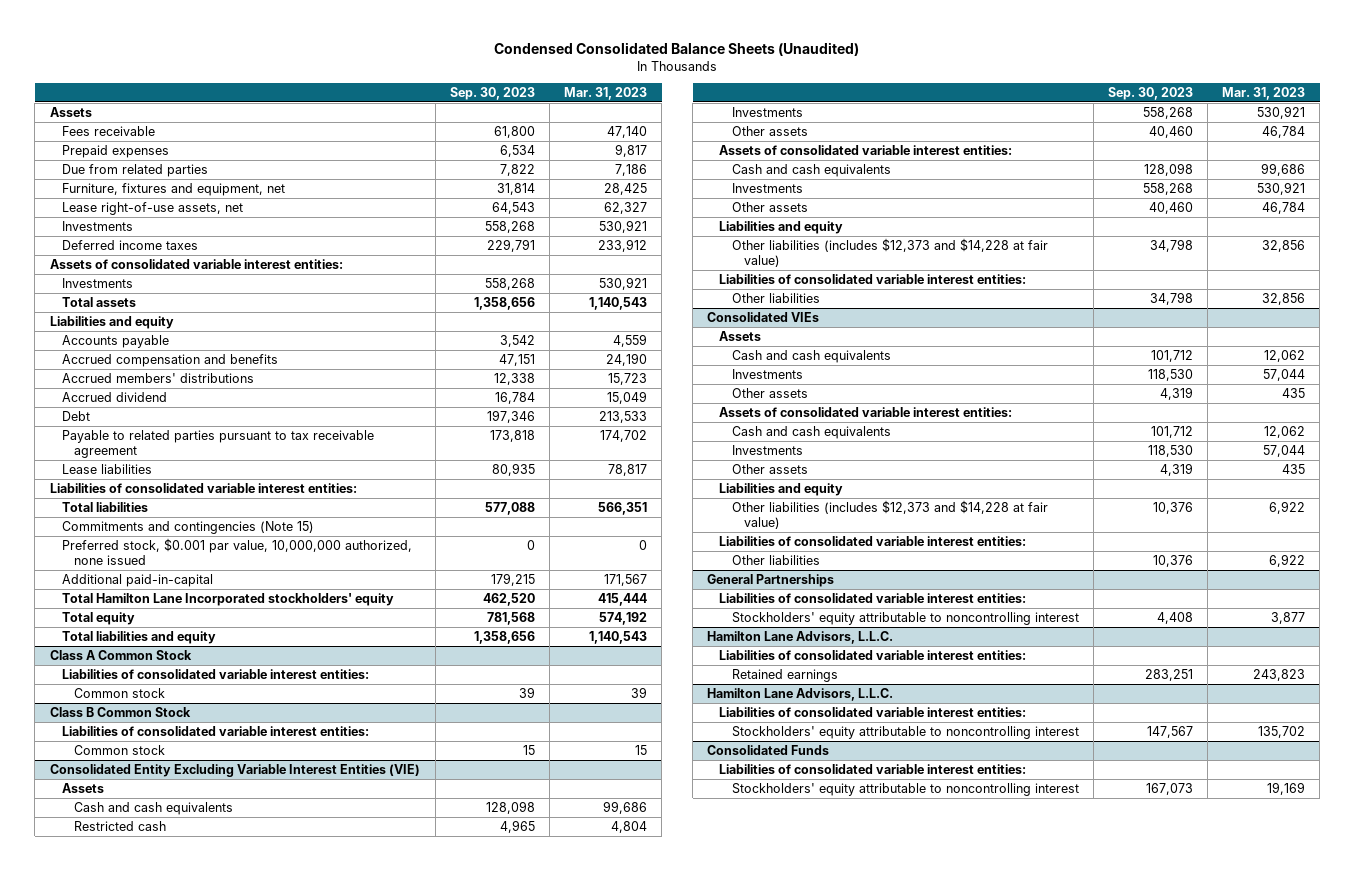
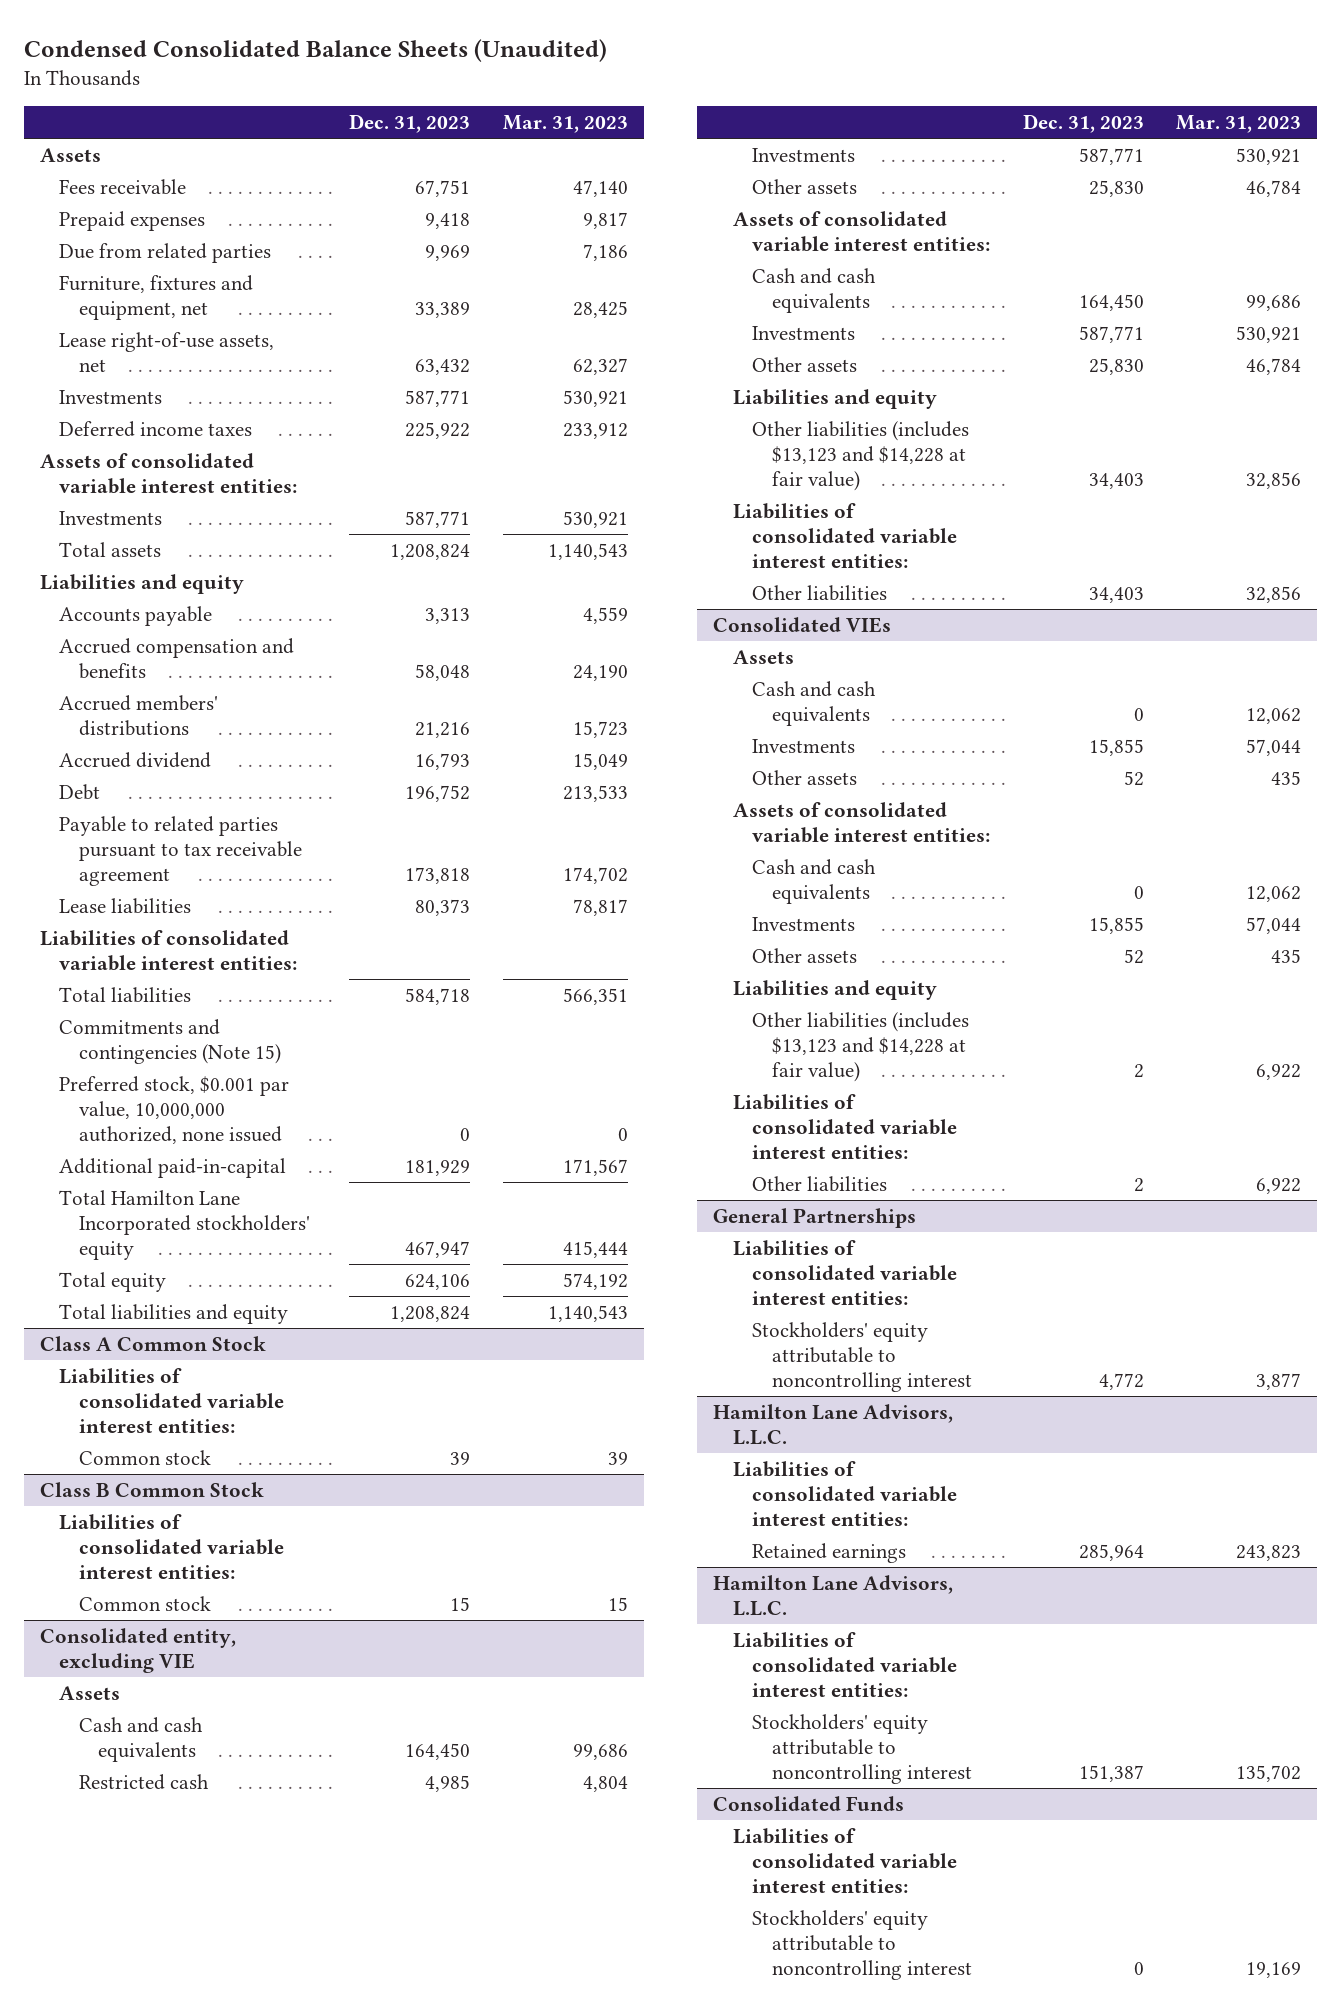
[450,86,536,100] Sep. 30, 2023 -> none
none -> [349,114,471,134] Dec. 31, 2023
[49,763,420,777] Consolidated Entity Excluding Variable Interest Entities (VIE) -> [40,1627,237,1673] Consolidated entity, excluding VIE
[731,237,1048,268] Other liabilities (includes $12,373 and $14,228 at fair value) -> [752,420,970,491] Other liabilities (includes $13,123 and $14,228 at fair value)
[731,499,1048,530] Other liabilities (includes $12,373 and $14,228 at fair value) -> [752,1011,970,1082] Other liabilities (includes $13,123 and $14,228 at fair value)

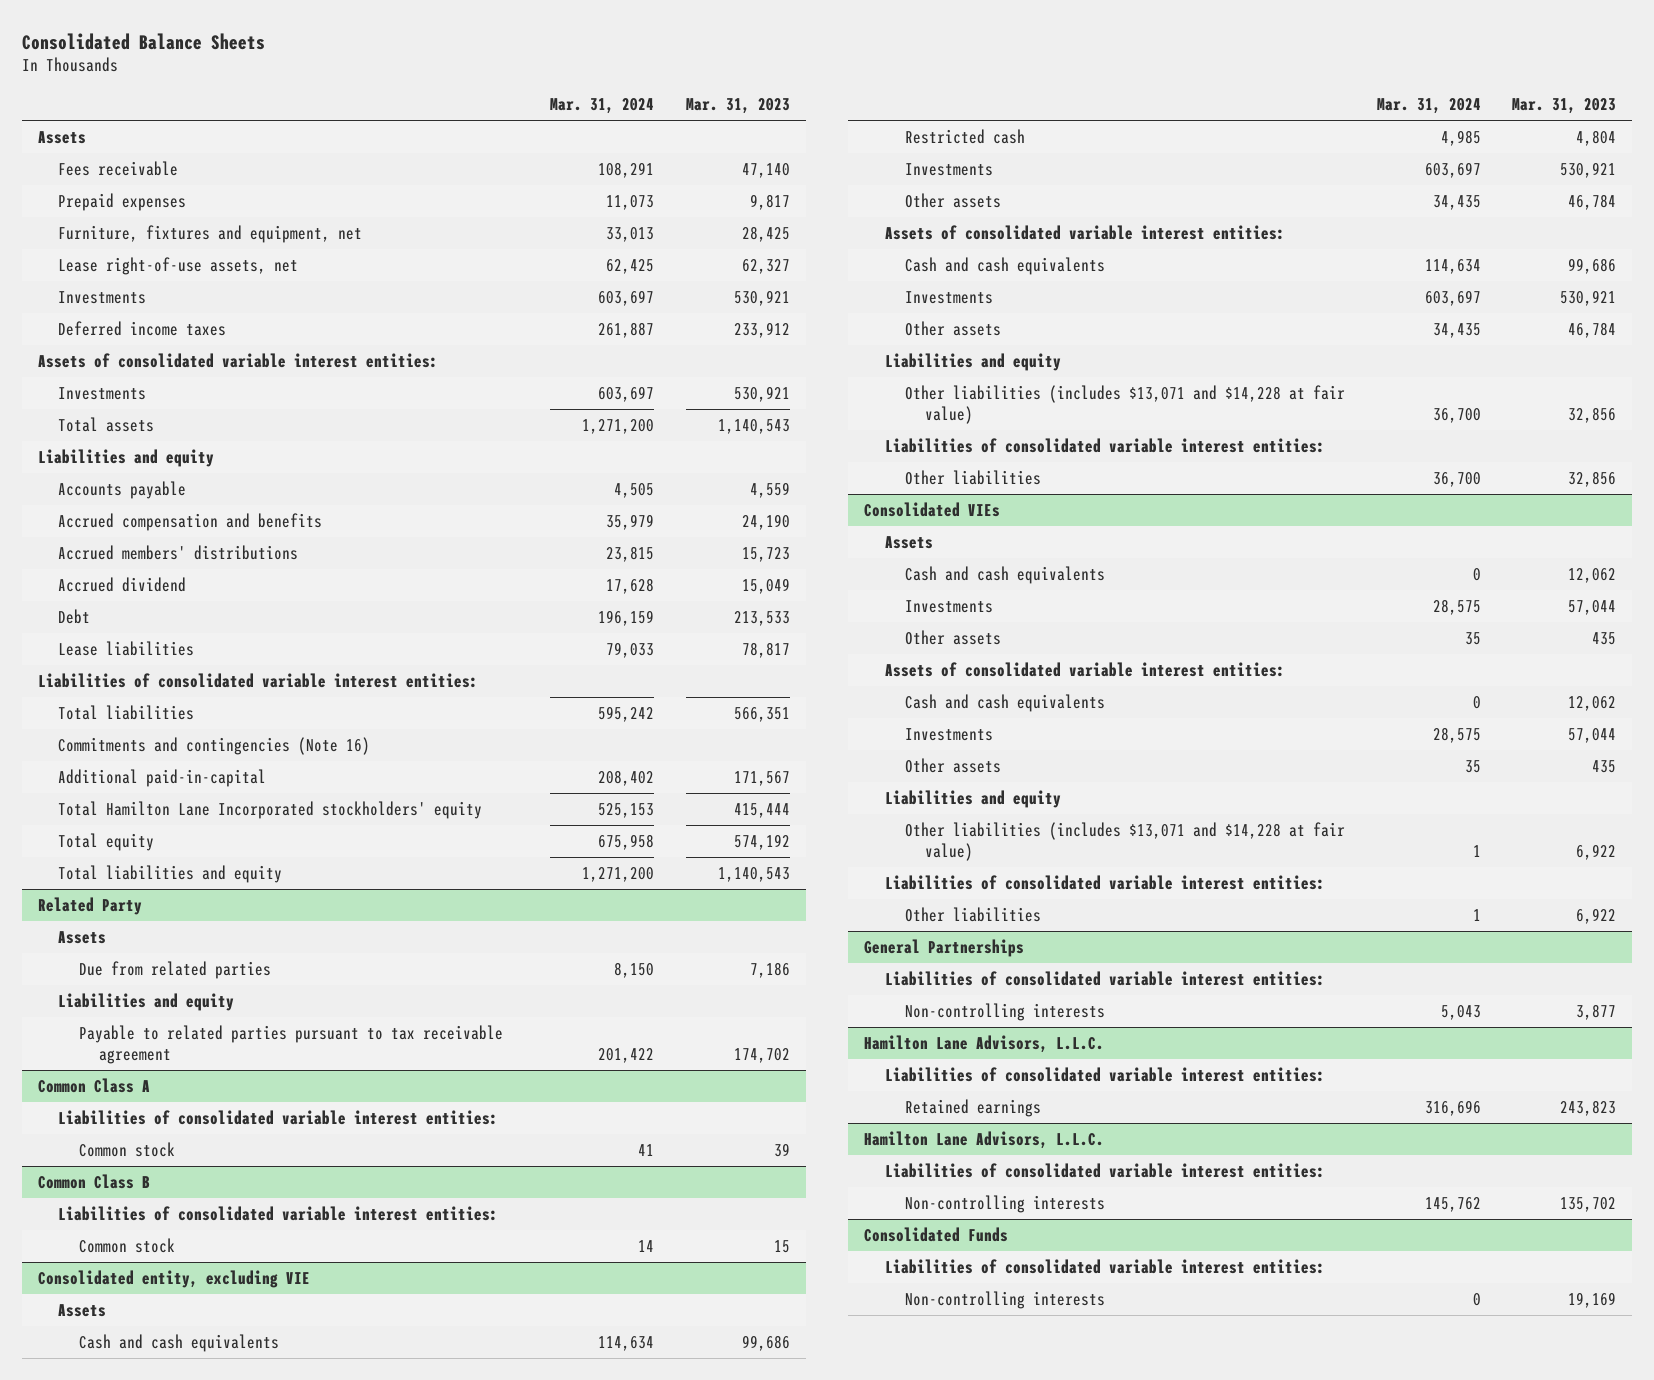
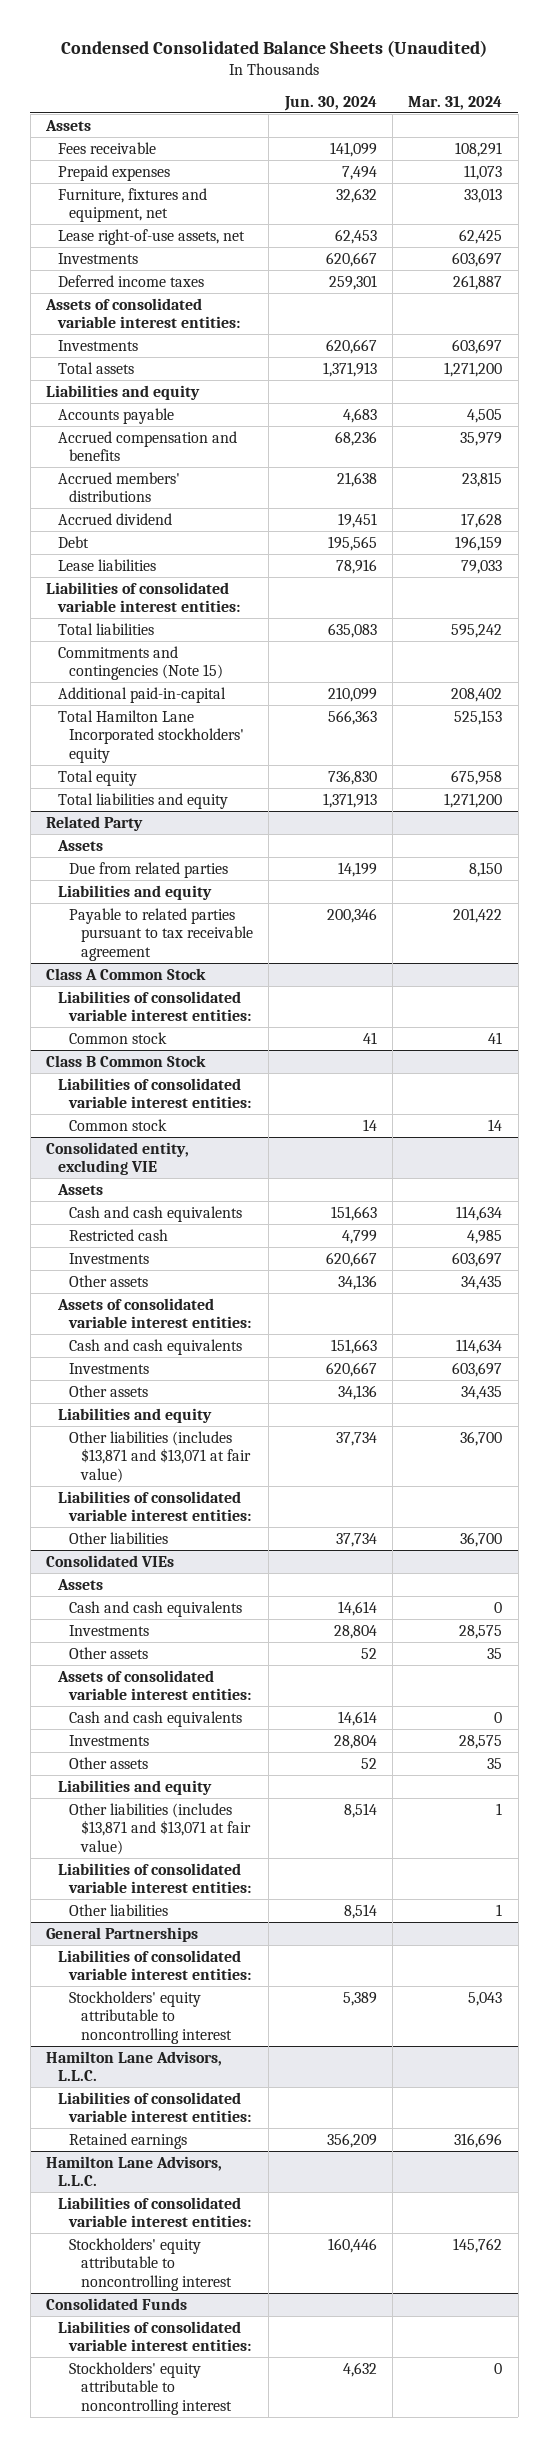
[22,32,266,50] Consolidated Balance Sheets -> [61,40,488,58] Condensed Consolidated Balance Sheets (Unaudited)
[686,98,791,115] Mar. 31, 2023 -> none
none -> [283,95,377,111] Jun. 30, 2024
[58,736,371,755] Commitments and contingencies (Note 16) -> [57,645,224,681] Commitments and contingencies (Note 15)
[38,1077,151,1093] Common Class A -> [46,967,207,980] Class A Common Stock
[38,1173,151,1189] Common Class B -> [46,1054,207,1067] Class B Common Stock
[904,384,1345,424] Other liabilities (includes $13,071 and $14,228 at fair value) -> [69,1430,251,1483] Other liabilities (includes $13,871 and $13,071 at fair value)
[904,821,1345,861] Other liabilities (includes $13,071 and $14,228 at fair value) -> [69,1802,251,1855] Other liabilities (includes $13,871 and $13,071 at fair value)
[904,1002,1105,1021] Non-controlling interests -> [69,1990,232,2044] Stockholders' equity attributable to noncontrolling interest
[904,1194,1105,1213] Non-controlling interests -> [69,2237,232,2291] Stockholders' equity attributable to noncontrolling interest
[904,1290,1105,1309] Non-controlling interests -> [69,2361,232,2415] Stockholders' equity attributable to noncontrolling interest

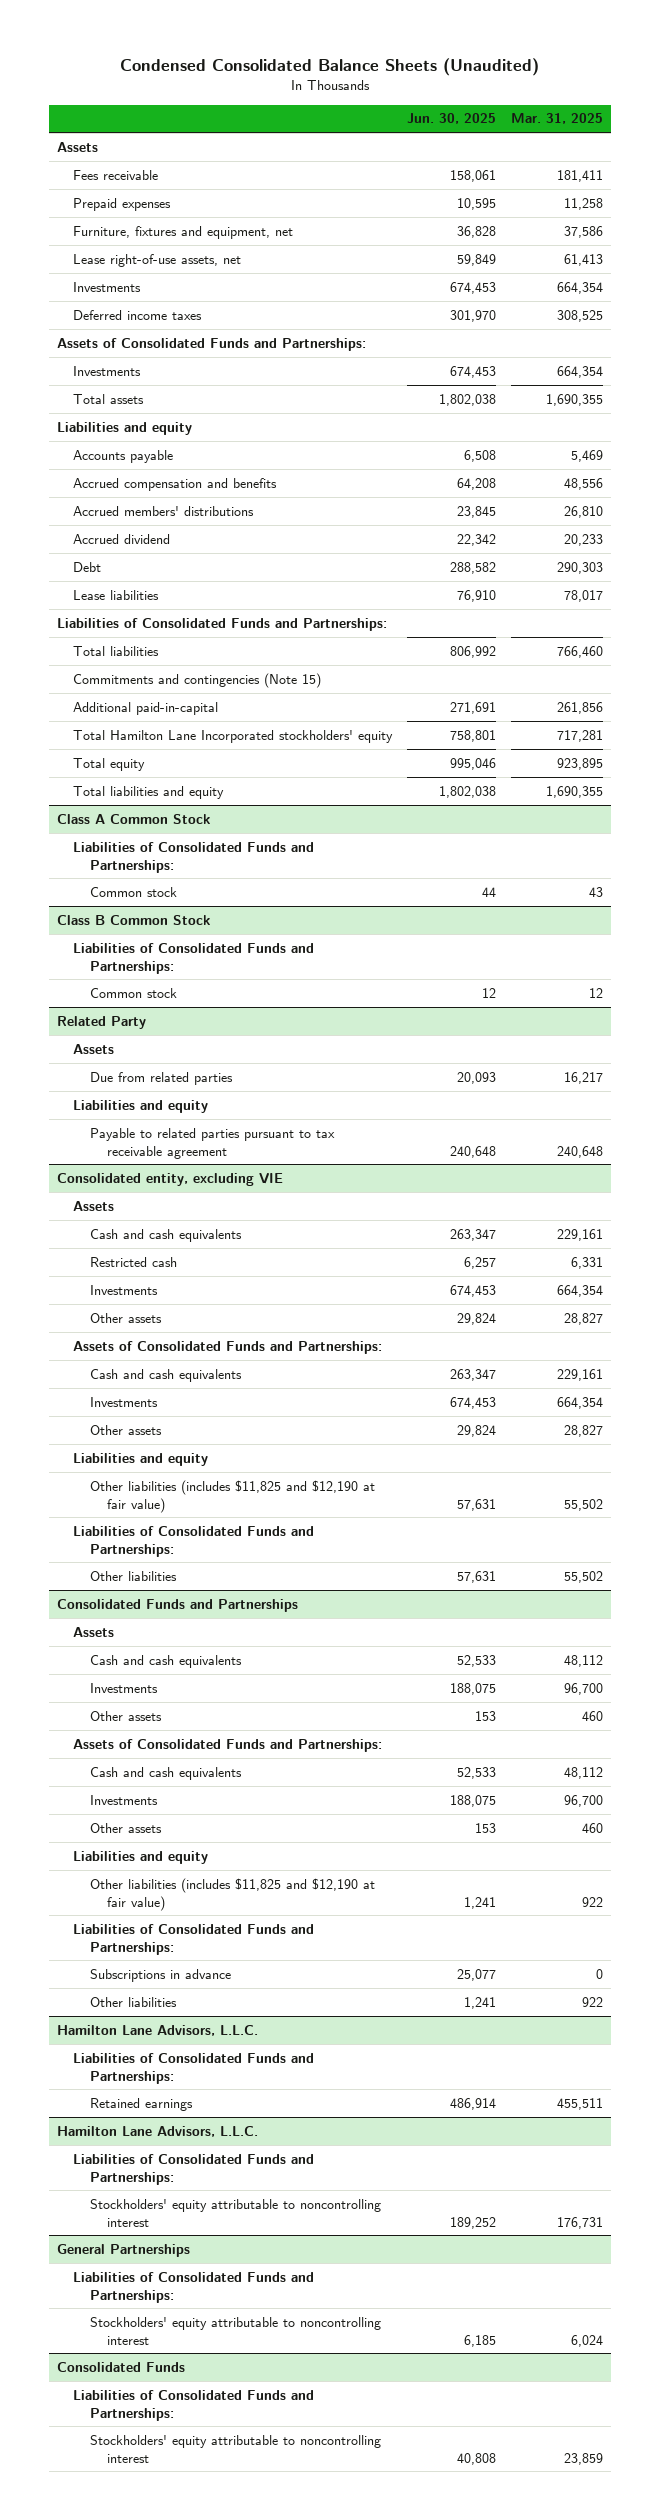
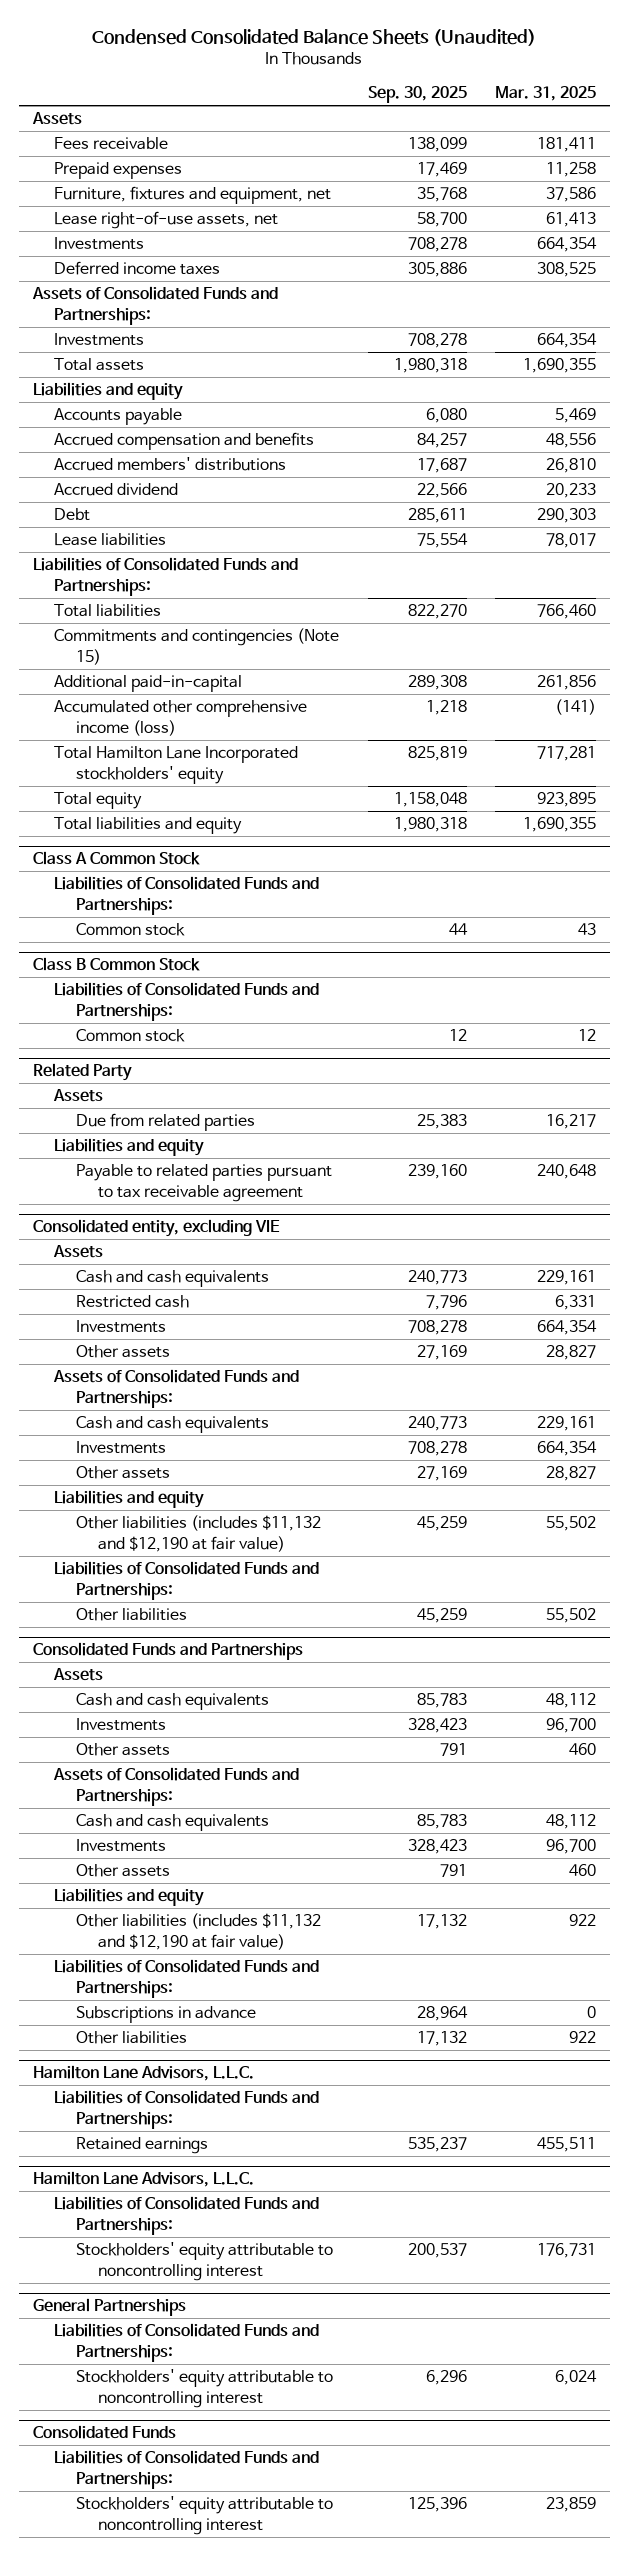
[407,113,497,125] Jun. 30, 2025 -> none
none -> [367,86,467,104] Sep. 30, 2025
none -> [54,700,308,736] Accumulated other comprehensive income (loss)
[90,1479,376,1513] Other liabilities (includes $11,825 and $12,190 at fair value) -> [76,1515,322,1552] Other liabilities (includes $11,132 and $12,190 at fair value)
[90,1877,376,1911] Other liabilities (includes $11,825 and $12,190 at fair value) -> [76,1913,322,1950] Other liabilities (includes $11,132 and $12,190 at fair value)

